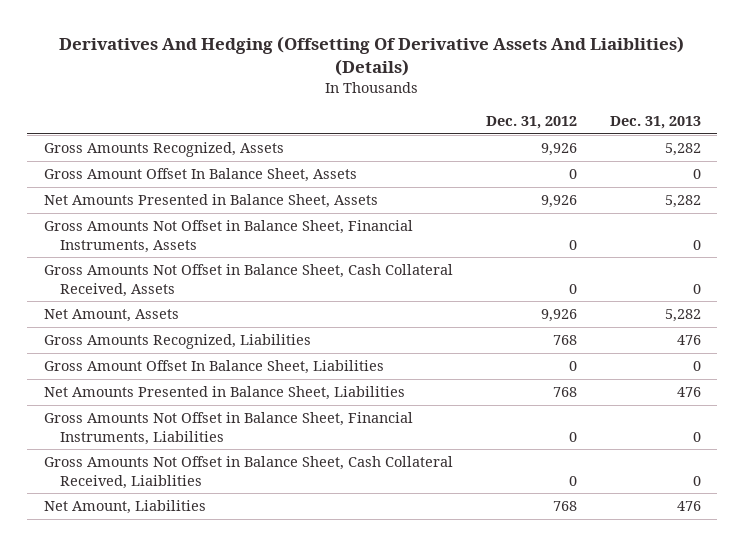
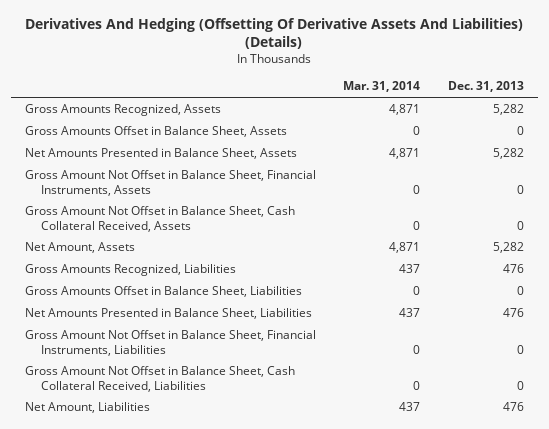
[59,36,685,76] Derivatives And Hedging (Offsetting Of Derivative Assets And Liaiblities) (Details) -> [25,18,524,50] Derivatives And Hedging (Offsetting Of Derivative Assets And Liabilities) (Details)
[485,116,577,130] Dec. 31, 2012 -> none
none -> [343,81,421,93] Mar. 31, 2014
[43,168,357,183] Gross Amount Offset In Balance Sheet, Assets -> [24,126,287,138] Gross Amounts Offset in Balance Sheet, Assets
[43,220,413,253] Gross Amounts Not Offset in Balance Sheet, Financial Instruments, Assets -> [24,170,316,196] Gross Amount Not Offset in Balance Sheet, Financial Instruments, Assets
[43,264,453,297] Gross Amounts Not Offset in Balance Sheet, Cash Collateral Received, Assets -> [24,206,295,232] Gross Amount Not Offset in Balance Sheet, Cash Collateral Received, Assets
[43,360,384,375] Gross Amount Offset In Balance Sheet, Liabilities -> [24,286,302,298] Gross Amounts Offset in Balance Sheet, Liabilities
[43,412,413,445] Gross Amounts Not Offset in Balance Sheet, Financial Instruments, Liabilities -> [24,330,316,356] Gross Amount Not Offset in Balance Sheet, Financial Instruments, Liabilities
[43,456,453,489] Gross Amounts Not Offset in Balance Sheet, Cash Collateral Received, Liaiblities -> [24,366,295,392] Gross Amount Not Offset in Balance Sheet, Cash Collateral Received, Liabilities

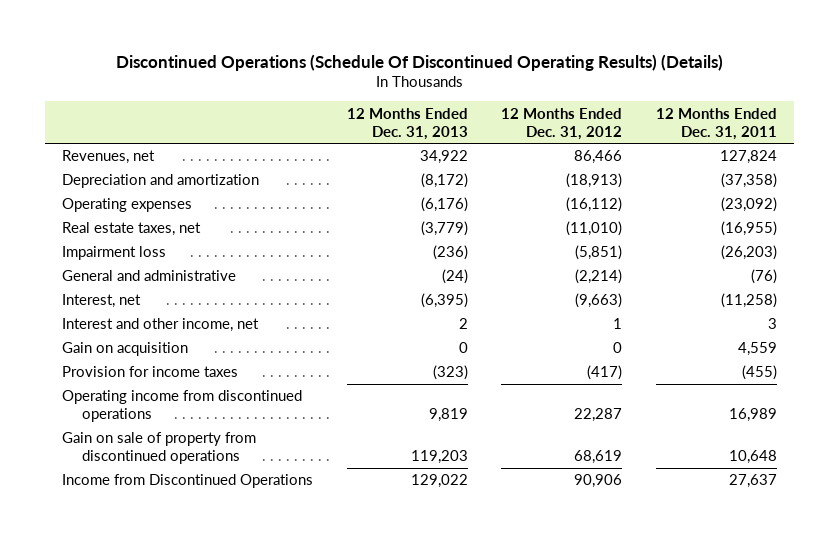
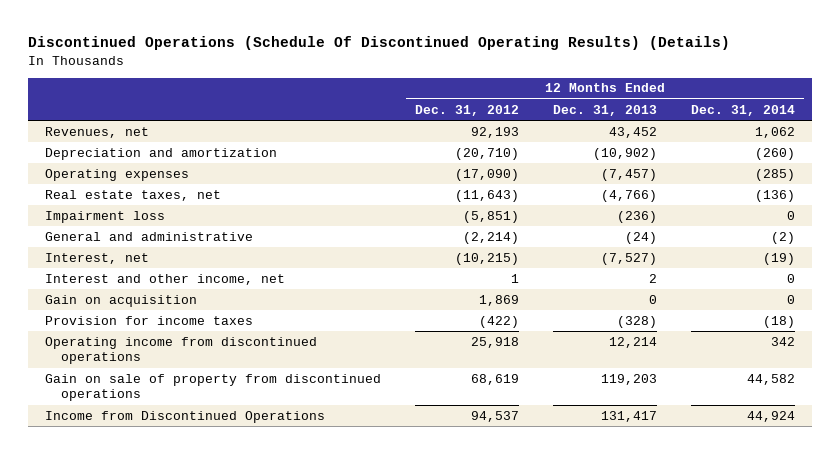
[656,107,778,140] 12 Months Ended Dec. 31, 2011 -> none
none -> [691,104,796,116] Dec. 31, 2014
[419,150,468,165] 34,922 -> [609,126,658,138] 43,452
[574,150,623,165] 86,466 -> [470,126,519,138] 92,193
[420,173,468,189] (8,172) -> [593,147,658,160] (10,902)
[566,173,623,189] (18,913) -> [454,147,519,160] (20,710)
[420,197,468,213] (6,176) -> [601,168,658,181] (7,457)
[566,197,623,213] (16,112) -> [454,168,519,181] (17,090)
[420,221,468,237] (3,779) -> [601,189,658,202] (4,766)
[566,221,623,237] (11,010) -> [454,189,519,202] (11,643)
[420,293,468,309] (6,395) -> [601,252,658,265] (7,527)
[575,293,623,309] (9,663) -> [454,252,519,265] (10,215)
[613,342,623,354] 0 -> [478,294,519,306] 1,869
[432,365,468,381] (323) -> [617,315,658,328] (328)
[587,365,623,381] (417) -> [478,315,519,328] (422)
[428,408,468,423] 9,819 -> [609,336,658,348] 12,214
[574,408,623,423] 22,287 -> [470,336,519,348] 25,918
[410,474,468,489] 129,022 -> [601,410,658,422] 131,417
[574,474,623,489] 90,906 -> [470,410,519,422] 94,537

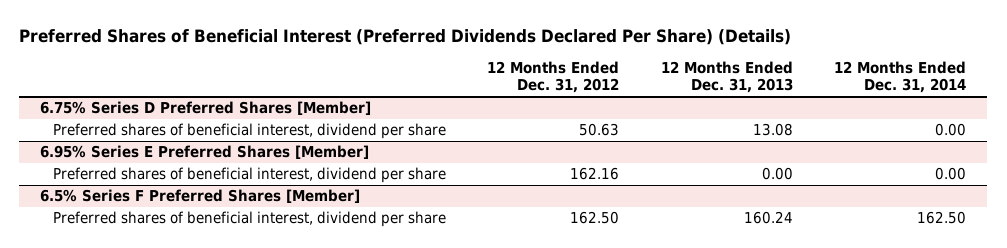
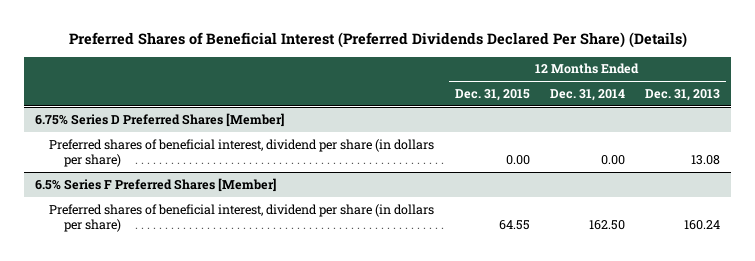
[487,60,620,94] 12 Months Ended Dec. 31, 2012 -> none
none -> [454,89,530,102] Dec. 31, 2015
[40,145,370,160] 6.95% Series E Preferred Shares [Member] -> none
[52,167,446,184] Preferred shares of beneficial interest, dividend per share -> none
[52,123,446,140] Preferred shares of beneficial interest, dividend per share -> [49,138,435,168] Preferred shares of beneficial interest, dividend per share (in dollars per share)
[52,211,446,228] Preferred shares of beneficial interest, dividend per share -> [49,203,435,233] Preferred shares of beneficial interest, dividend per share (in dollars per share)

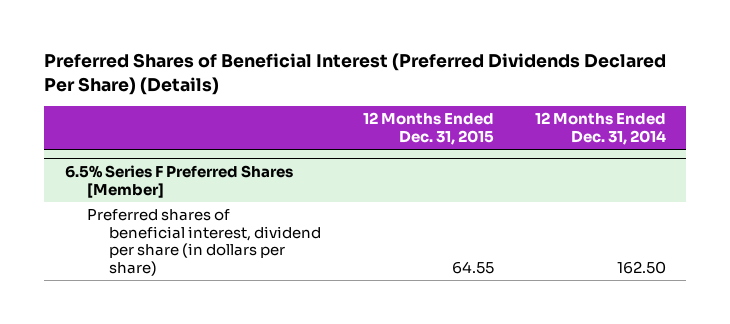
[645,89,721,102] Dec. 31, 2013 -> none
[34,112,284,127] 6.75% Series D Preferred Shares [Member] -> none
[49,138,435,168] Preferred shares of beneficial interest, dividend per share (in dollars per share) -> none

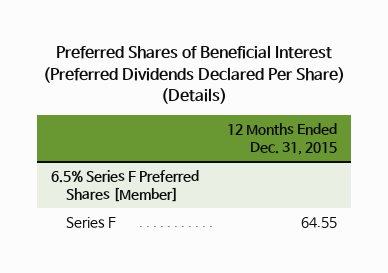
[534,112,666,145] 12 Months Ended Dec. 31, 2014 -> none
[87,209,322,276] Preferred shares of beneficial interest, dividend per share (in dollars per share) -> [65,217,116,229] Series F

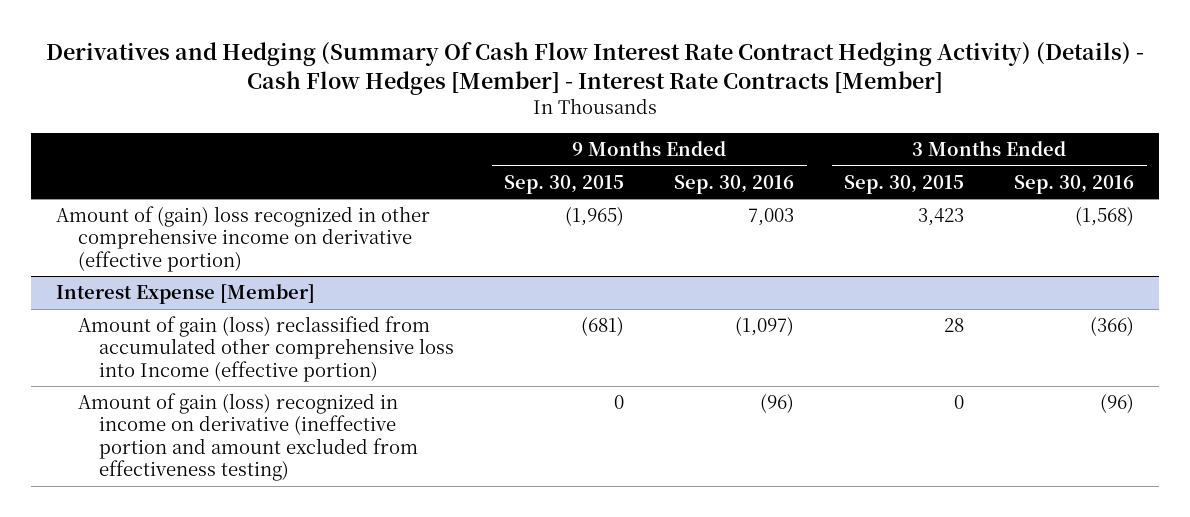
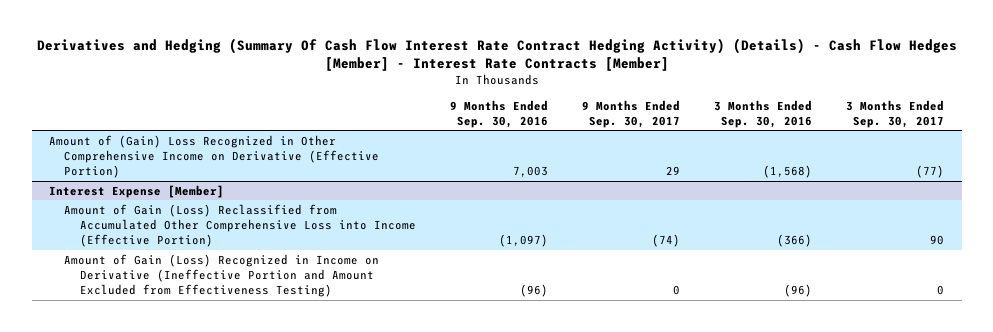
[504,174,625,194] Sep. 30, 2015 -> none
[844,174,965,194] Sep. 30, 2015 -> none
none -> [582,99,681,128] 9 Months Ended Sep. 30, 2017
none -> [846,99,945,128] 3 Months Ended Sep. 30, 2017
[56,206,431,272] Amount of (gain) loss recognized in other comprehensive income on derivative (effective portion) -> [48,134,380,179] Amount of (Gain) Loss Recognized in Other Comprehensive Income on Derivative (Effective Portion)
[77,316,455,382] Amount of gain (loss) reclassified from accumulated other comprehensive loss into Income (effective portion) -> [64,203,416,248] Amount of Gain (Loss) Reclassified from Accumulated Other Comprehensive Loss into Income (Effective Portion)
[77,393,419,482] Amount of gain (loss) recognized in income on derivative (ineffective portion and amount excluded from effectiveness testing) -> [64,253,380,298] Amount of Gain (Loss) Recognized in Income on Derivative (Ineffective Portion and Amount Excluded from Effectiveness Testing)

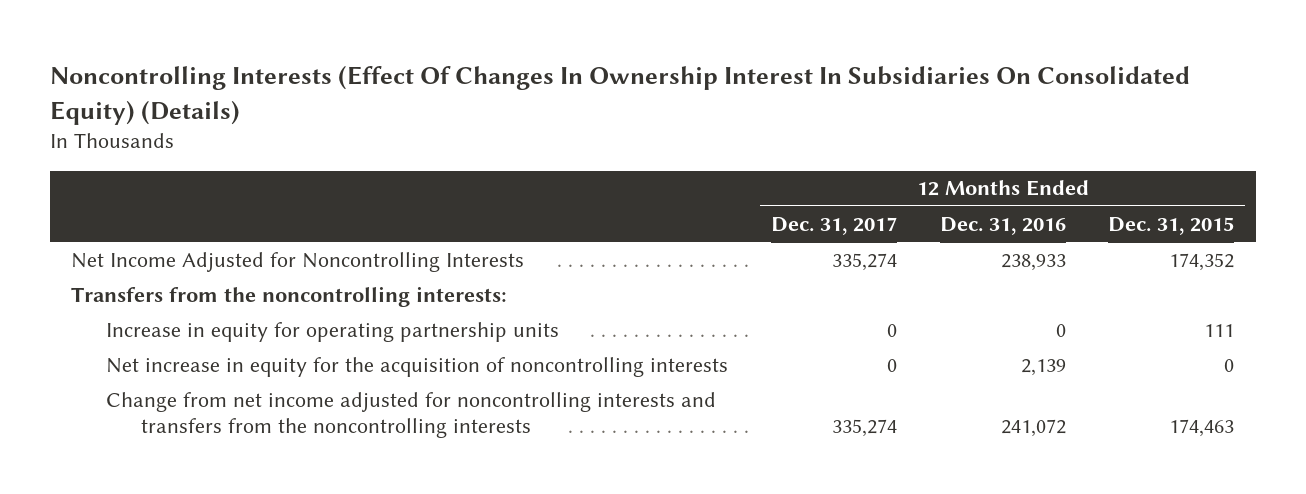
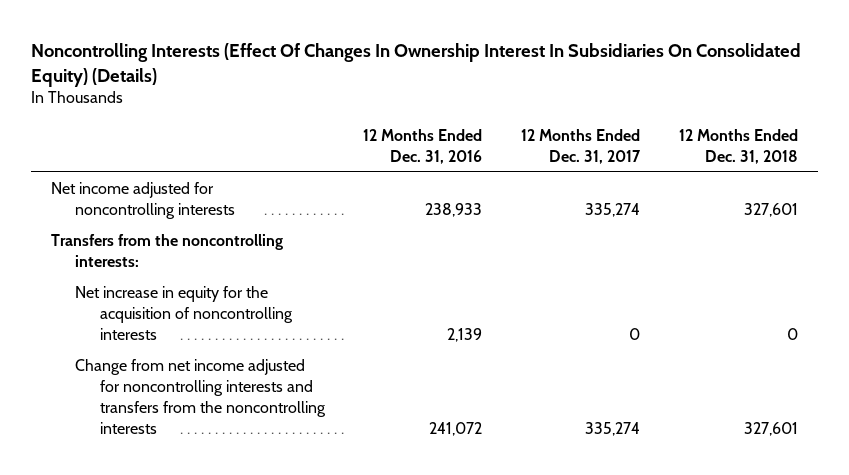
[1108,216,1235,235] Dec. 31, 2015 -> none
none -> [679,128,799,164] 12 Months Ended Dec. 31, 2018
[71,251,525,272] Net Income Adjusted for Noncontrolling Interests -> [50,182,236,220] Net income adjusted for noncontrolling interests
[105,321,559,342] Increase in equity for operating partnership units -> none

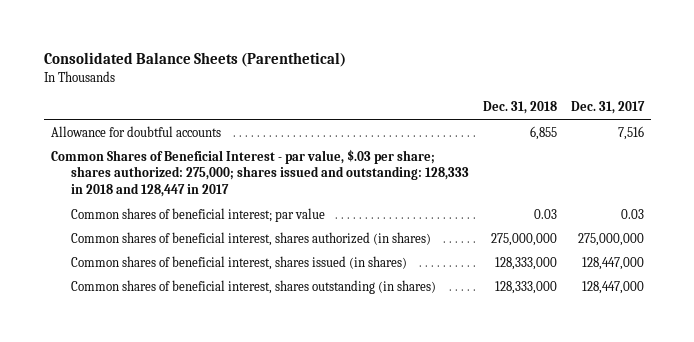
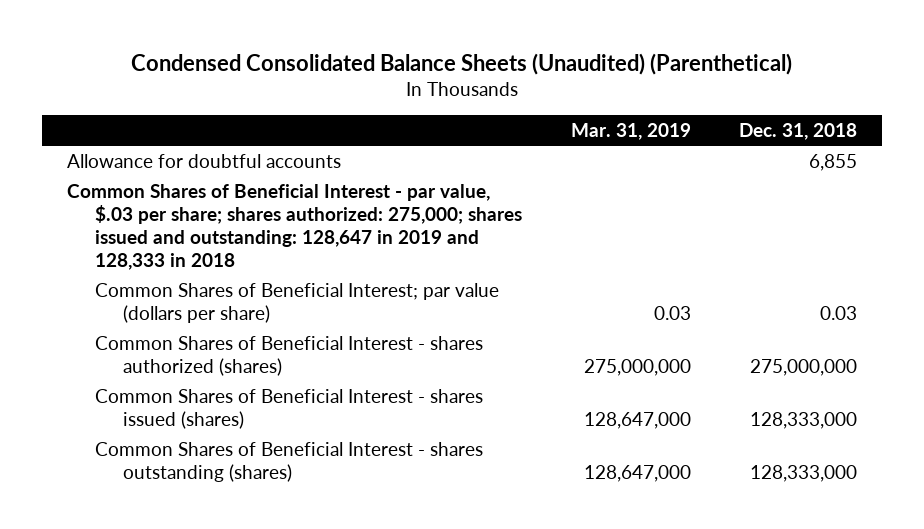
[43,52,346,68] Consolidated Balance Sheets (Parenthetical) -> [130,53,792,76] Condensed Consolidated Balance Sheets (Unaudited) (Parenthetical)
[570,101,645,115] Dec. 31, 2017 -> none
none -> [570,122,691,140] Mar. 31, 2019
[50,148,469,198] Common Shares of Beneficial Interest - par value, $.03 per share; shares authorized: 275,000; shares issued and outstanding: 128,333 in 2018 and 128,447 in 2017 -> [66,183,522,270] Common Shares of Beneficial Interest - par value, $.03 per share; shares authorized: 275,000; shares issued and outstanding: 128,647 in 2019 and 128,333 in 2018
[70,207,325,222] Common shares of beneficial interest; par value -> [94,282,499,323] Common Shares of Beneficial Interest; par value (dollars per share)
[70,231,431,246] Common shares of beneficial interest, shares authorized (in shares) -> [94,335,483,376] Common Shares of Beneficial Interest - shares authorized (shares)
[70,255,407,270] Common shares of beneficial interest, shares issued (in shares) -> [94,388,483,429] Common Shares of Beneficial Interest - shares issued (shares)
[70,279,436,294] Common shares of beneficial interest, shares outstanding (in shares) -> [94,441,483,482] Common Shares of Beneficial Interest - shares outstanding (shares)

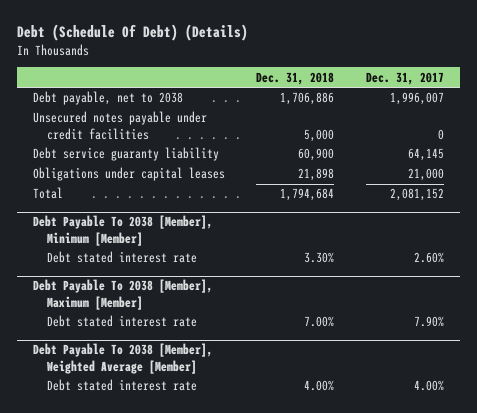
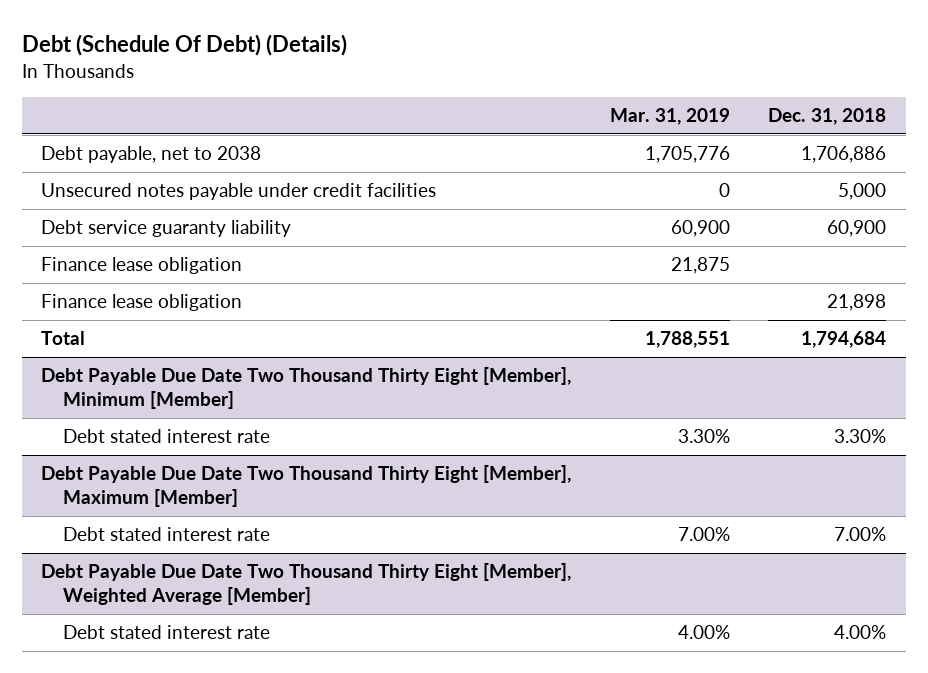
[365,71,444,85] Dec. 31, 2017 -> none
none -> [609,108,730,126] Mar. 31, 2019
none -> [41,257,243,275] Finance lease obligation
[32,167,225,182] Obligations under capital leases -> [41,294,243,312] Finance lease obligation
[32,215,213,246] Debt Payable To 2038 [Member], Minimum [Member] -> none
none -> [41,367,572,409] Debt Payable Due Date Two Thousand Thirty Eight [Member], Minimum [Member]
[32,279,213,310] Debt Payable To 2038 [Member], Maximum [Member] -> none
none -> [41,465,572,507] Debt Payable Due Date Two Thousand Thirty Eight [Member], Maximum [Member]
[32,343,213,374] Debt Payable To 2038 [Member], Weighted Average [Member] -> none
none -> [41,563,572,605] Debt Payable Due Date Two Thousand Thirty Eight [Member], Weighted Average [Member]

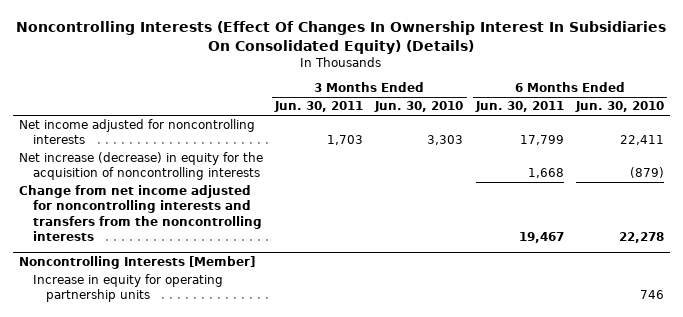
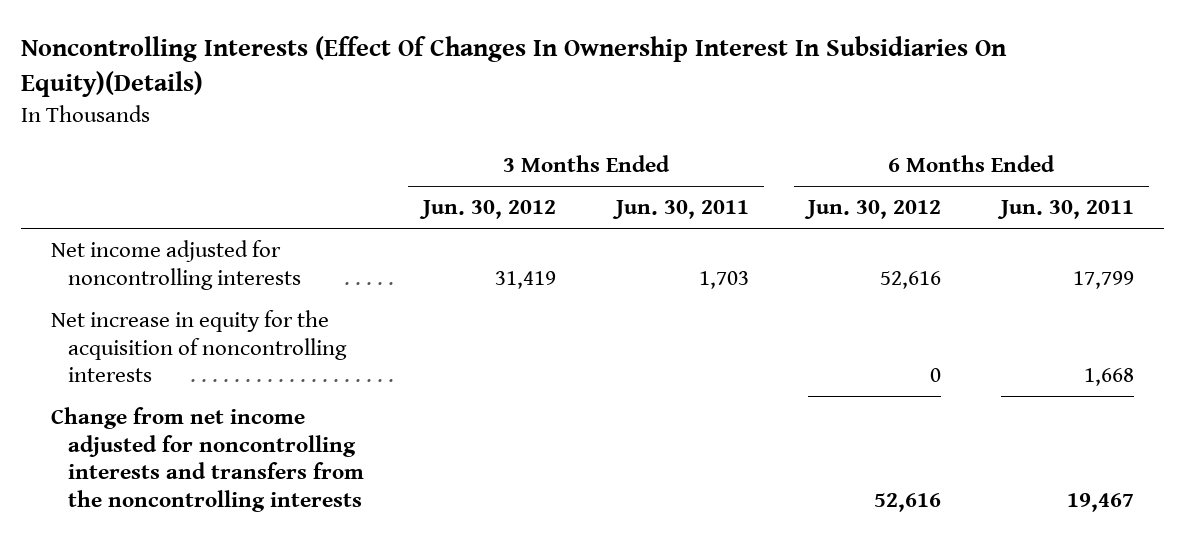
[16,20,667,54] Noncontrolling Interests (Effect Of Changes In Ownership Interest In Subsidiaries On Consolidated Equity) (Details) -> [21,36,1008,98] Noncontrolling Interests (Effect Of Changes In Ownership Interest In Subsidiaries On Equity)(Details)
[374,101,464,113] Jun. 30, 2010 -> none
[574,101,664,113] Jun. 30, 2010 -> none
none -> [419,200,557,220] Jun. 30, 2012
none -> [804,200,942,220] Jun. 30, 2012
[19,152,264,181] Net increase (decrease) in equity for the acquisition of noncontrolling interests -> [51,309,347,383] Net increase in equity for the acquisition of noncontrolling interests
[19,255,256,269] Noncontrolling Interests [Member] -> none
[32,274,223,303] Increase in equity for operating partnership units -> none

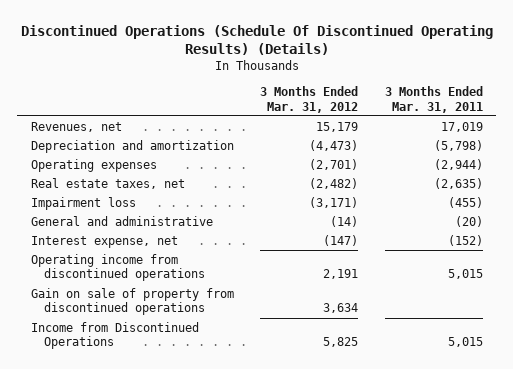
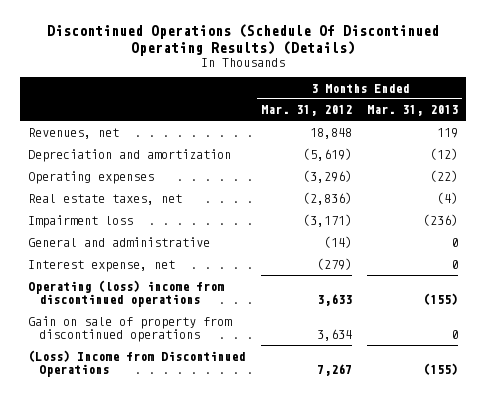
[384,86,483,113] 3 Months Ended Mar. 31, 2011 -> none
none -> [367,105,459,117] Mar. 31, 2013
[316,121,359,132] 15,179 -> [309,127,352,139] 18,848
[309,139,359,151] (4,473) -> [302,147,352,161] (5,619)
[309,158,359,170] (2,701) -> [302,169,352,183] (3,296)
[309,177,359,189] (2,482) -> [302,191,352,205] (2,836)
[323,234,359,246] (147) -> [316,257,352,270] (279)
[30,253,205,282] Operating income from discontinued operations -> [27,279,224,307] Operating (loss) income from discontinued operations
[323,269,359,280] 2,191 -> [316,293,352,306] 3,633
[30,321,199,350] Income from Discontinued Operations -> [27,349,245,377] (Loss) Income from Discontinued Operations
[323,337,359,348] 5,825 -> [316,363,352,376] 7,267

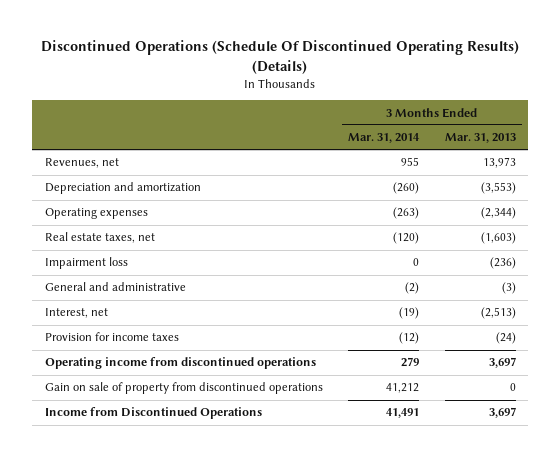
[260,105,352,117] Mar. 31, 2012 -> none
none -> [348,133,421,144] Mar. 31, 2014
[437,127,459,138] 119 -> [482,157,516,169] 13,973
[430,147,459,160] (12) -> [480,182,516,195] (3,553)
[430,169,459,182] (22) -> [480,207,516,220] (2,344)
[437,191,459,204] (4) -> [480,232,516,245] (1,603)
[451,237,459,247] 0 -> [501,282,516,295] (3)
[27,259,175,272] Interest expense, net -> [44,308,108,319] Interest, net
[451,259,459,269] 0 -> [480,307,516,320] (2,513)
none -> [44,332,179,342] Provision for income taxes
[27,279,224,307] Operating (loss) income from discontinued operations -> [44,357,316,370] Operating income from discontinued operations
[423,292,459,305] (155) -> [488,357,516,369] 3,697
[27,349,245,377] (Loss) Income from Discontinued Operations -> [44,407,262,420] Income from Discontinued Operations
[423,362,459,375] (155) -> [488,407,516,419] 3,697

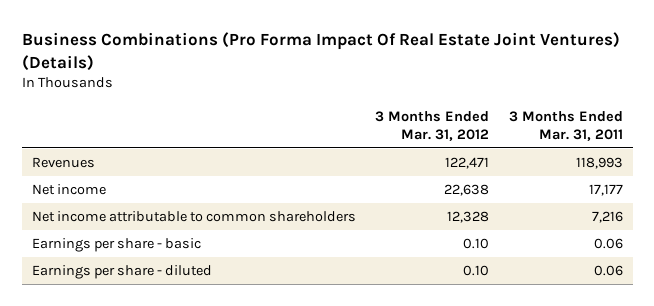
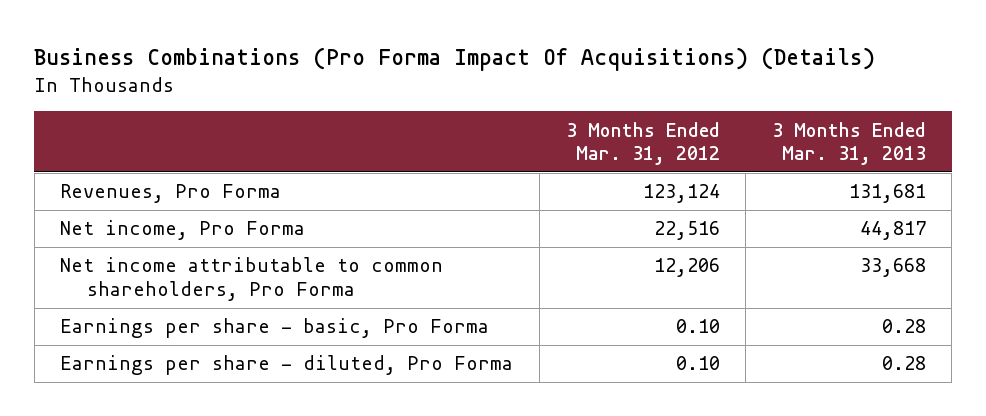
[21,31,620,71] Business Combinations (Pro Forma Impact Of Real Estate Joint Ventures) (Details) -> [34,46,876,71] Business Combinations (Pro Forma Impact Of Acquisitions) (Details)
[508,110,623,141] 3 Months Ended Mar. 31, 2011 -> none
none -> [771,121,926,166] 3 Months Ended Mar. 31, 2013
[31,157,95,169] Revenues -> [60,184,282,204] Revenues, Pro Forma
[445,157,490,170] 122,471 -> [642,184,720,204] 123,124
[31,184,106,196] Net income -> [60,220,306,241] Net income, Pro Forma
[444,184,490,197] 22,638 -> [653,221,720,241] 22,516
[31,211,356,223] Net income attributable to common shareholders -> [60,257,444,301] Net income attributable to common shareholders, Pro Forma
[447,211,490,224] 12,328 -> [653,258,720,278] 12,206
[31,238,201,253] Earnings per share - basic -> [60,318,490,339] Earnings per share - basic, Pro Forma
[31,265,212,280] Earnings per share - diluted -> [60,355,514,376] Earnings per share - diluted, Pro Forma

